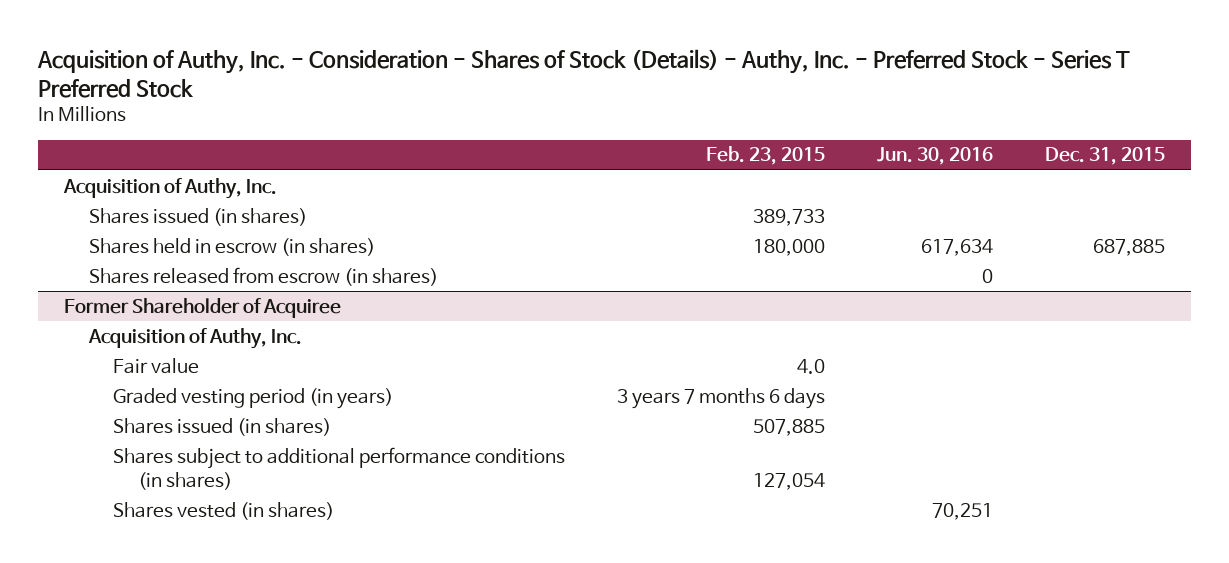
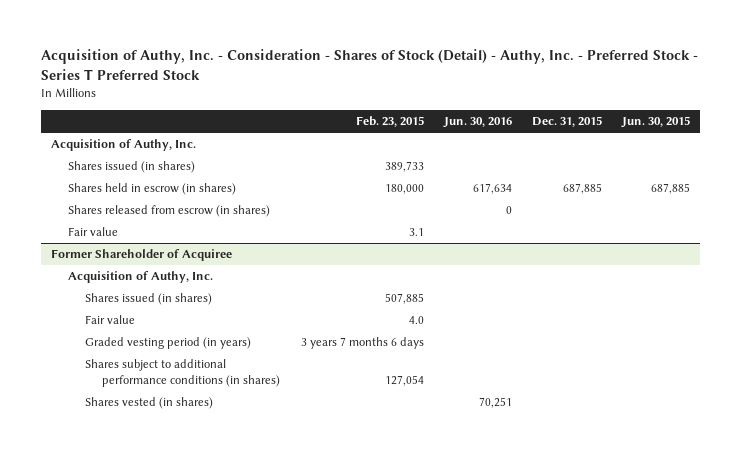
[36,48,1130,98] Acquisition of Authy, Inc. - Consideration - Shares of Stock (Details) - Authy, Inc. - Preferred Stock - Series T Preferred Stock -> [40,49,698,81] Acquisition of Authy, Inc. - Consideration - Shares of Stock (Detail) - Authy, Inc. - Preferred Stock - Series T Preferred Stock
none -> [621,116,691,129] Jun. 30, 2015
none -> [68,227,119,237] Fair value
[113,417,332,436] Shares issued (in shares) -> [85,293,213,306] Shares issued (in shares)

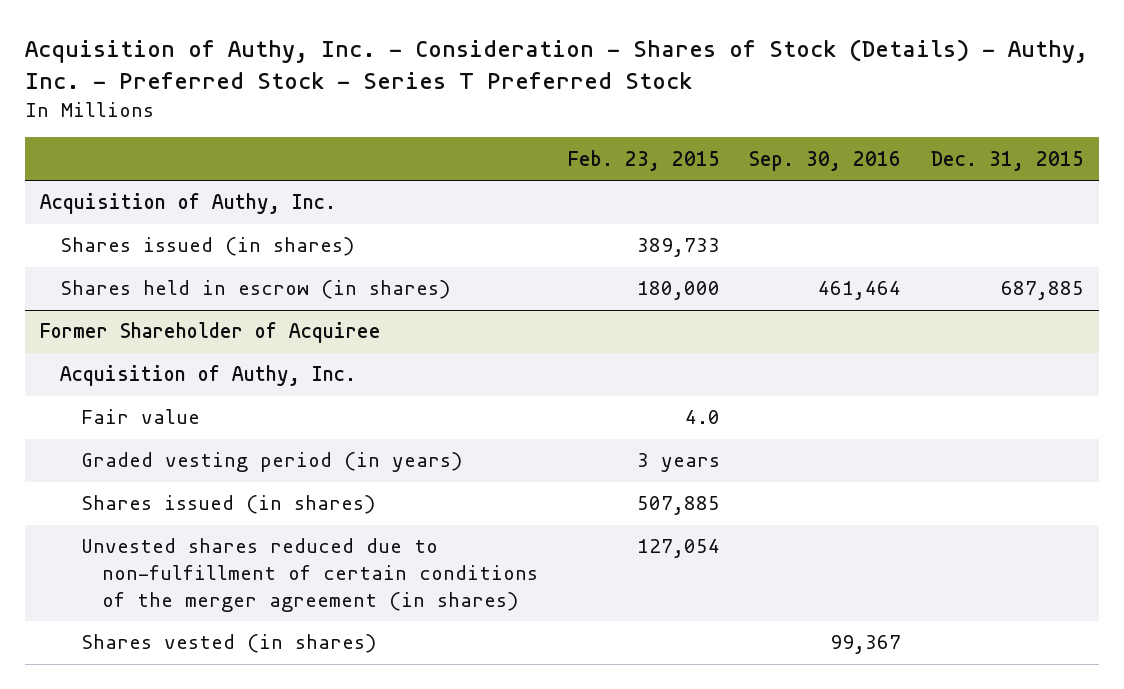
[40,49,698,81] Acquisition of Authy, Inc. - Consideration - Shares of Stock (Detail) - Authy, Inc. - Preferred Stock - Series T Preferred Stock -> [24,38,1088,89] Acquisition of Authy, Inc. - Consideration - Shares of Stock (Details) - Authy, Inc. - Preferred Stock - Series T Preferred Stock
[442,117,512,129] Jun. 30, 2016 -> none
[621,116,691,129] Jun. 30, 2015 -> none
none -> [749,150,902,171] Sep. 30, 2016
[68,205,271,218] Shares released from escrow (in shares) -> none
[68,227,119,237] Fair value -> none
[300,337,424,350] 3 years 7 months 6 days -> [636,453,720,473] 3 years
[85,293,213,306] Shares issued (in shares) -> [81,495,376,515] Shares issued (in shares)
[85,359,281,387] Shares subject to additional performance conditions (in shares) -> [81,538,538,612] Unvested shares reduced due to non-fulfillment of certain conditions of the merger agreement (in shares)

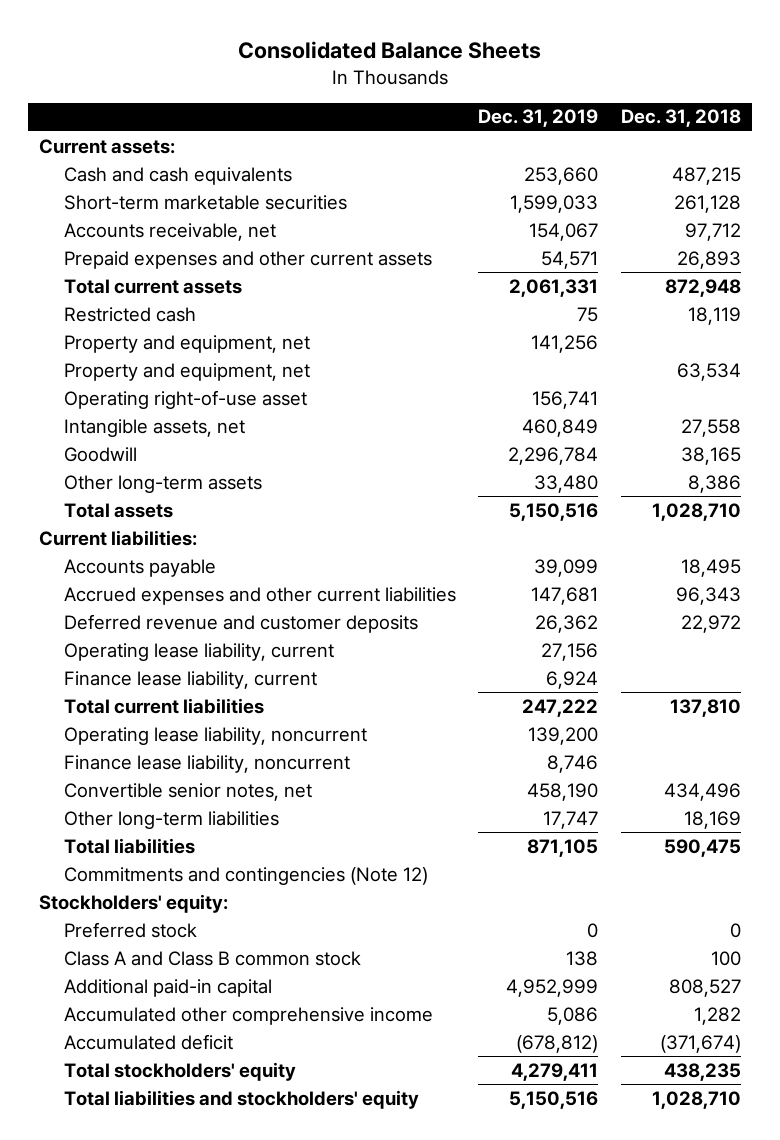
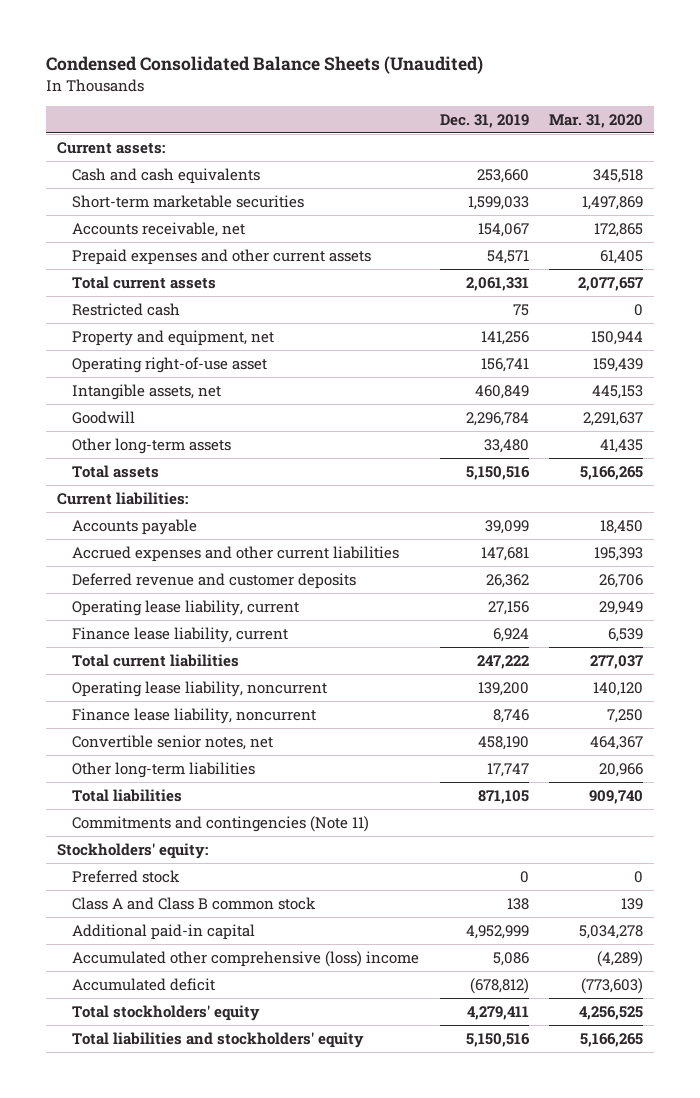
[238,40,542,59] Consolidated Balance Sheets -> [46,56,484,75] Condensed Consolidated Balance Sheets (Unaudited)
[620,109,741,128] Dec. 31, 2018 -> none
none -> [549,113,644,128] Mar. 31, 2020
[63,362,310,381] Property and equipment, net -> none
[63,866,428,885] Commitments and contingencies (Note 12) -> [72,815,370,832] Commitments and contingencies (Note 11)
[63,1006,433,1025] Accumulated other comprehensive income -> [72,950,420,967] Accumulated other comprehensive (loss) income

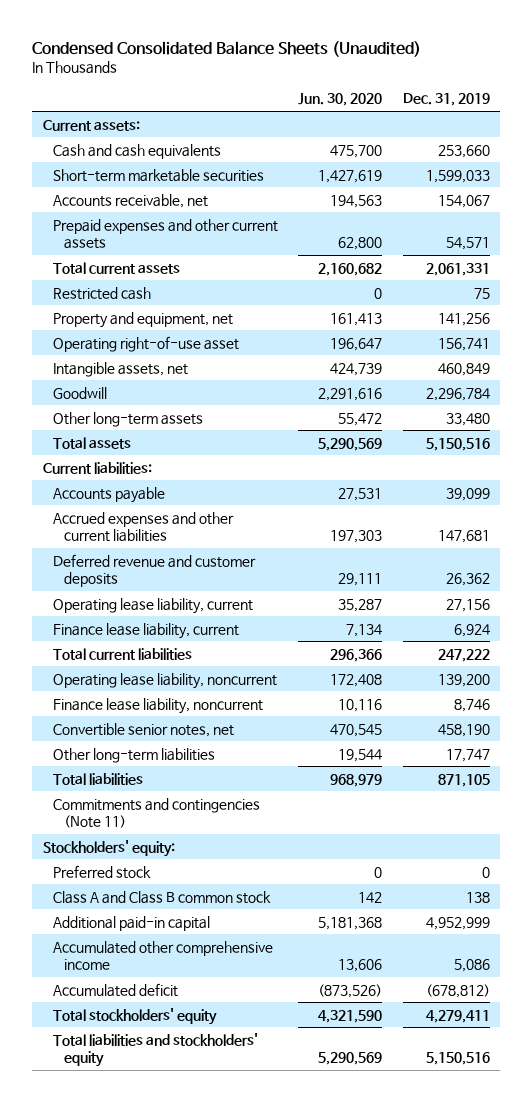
[549,113,644,128] Mar. 31, 2020 -> none
none -> [298,93,383,107] Jun. 30, 2020
[72,950,420,967] Accumulated other comprehensive (loss) income -> [53,940,274,971] Accumulated other comprehensive income

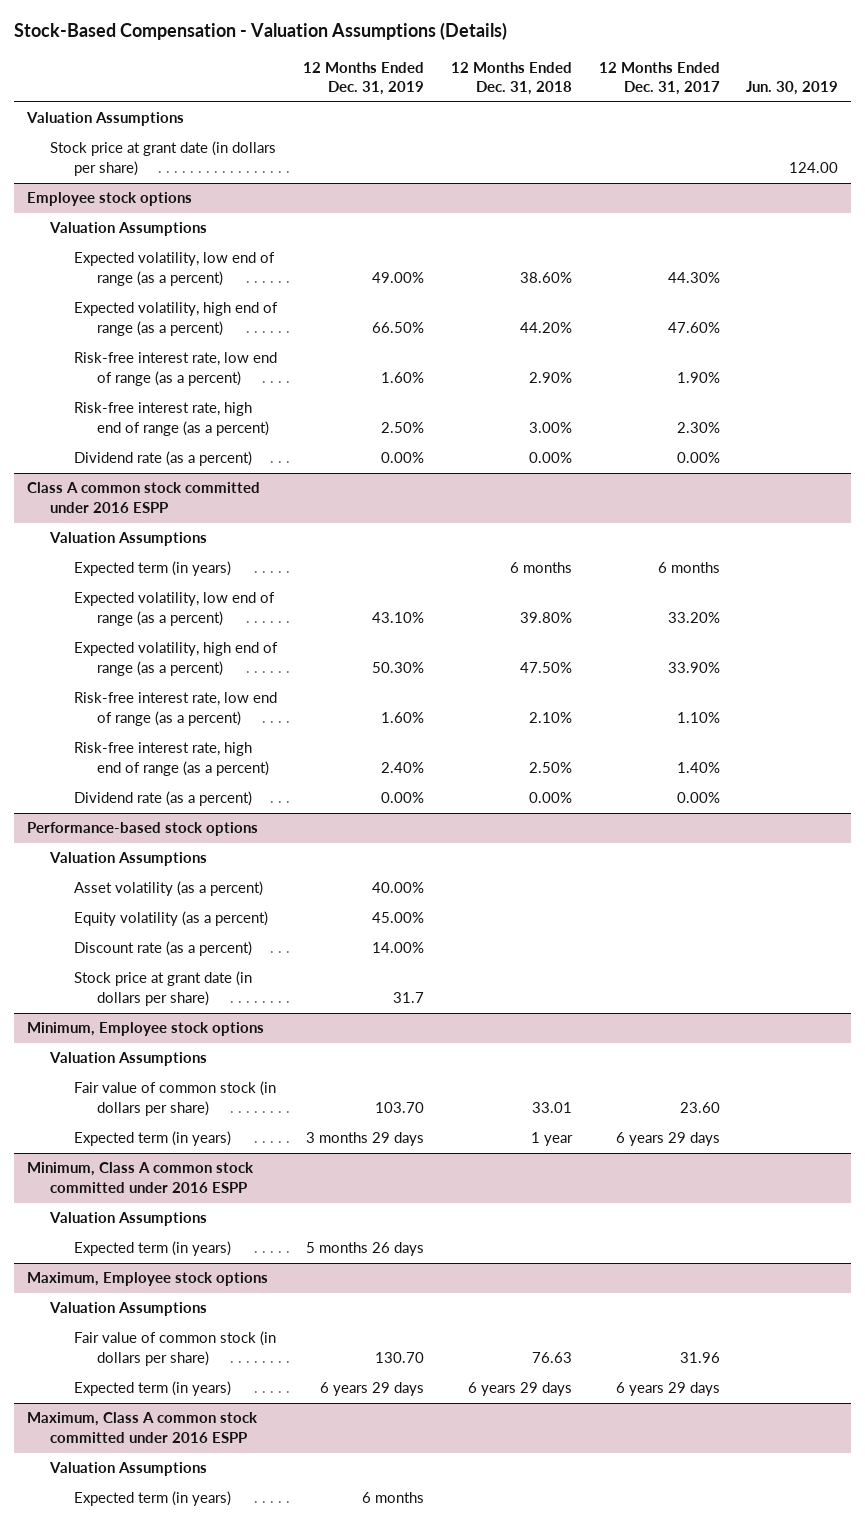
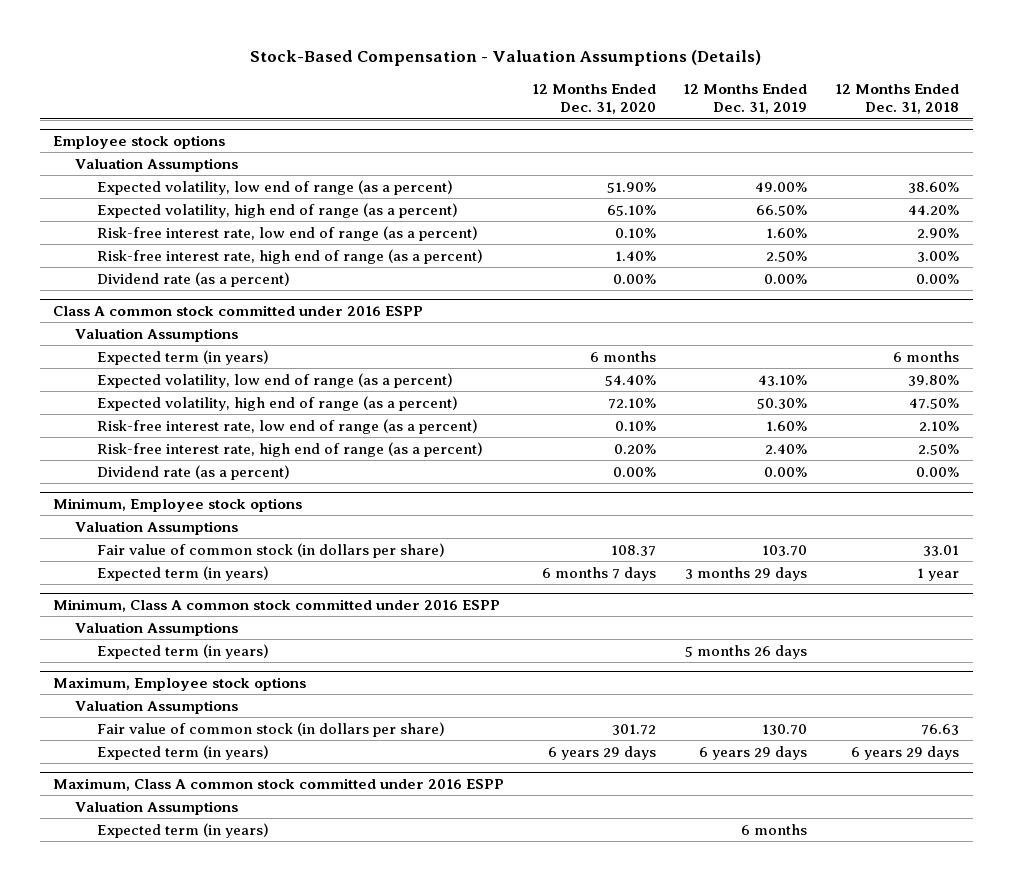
[598,61,720,96] 12 Months Ended Dec. 31, 2017 -> none
[746,81,839,96] Jun. 30, 2019 -> none
none -> [531,83,656,115] 12 Months Ended Dec. 31, 2020
[26,112,185,127] Valuation Assumptions -> none
[50,141,277,177] Stock price at grant date (in dollars per share) -> none
[27,822,259,837] Performance-based stock options -> none
[49,852,208,867] Valuation Assumptions -> none
[73,881,263,897] Asset volatility (as a percent) -> none
[73,911,268,927] Equity volatility (as a percent) -> none
[73,941,252,957] Discount rate (as a percent) -> none
[73,971,252,1007] Stock price at grant date (in dollars per share) -> none

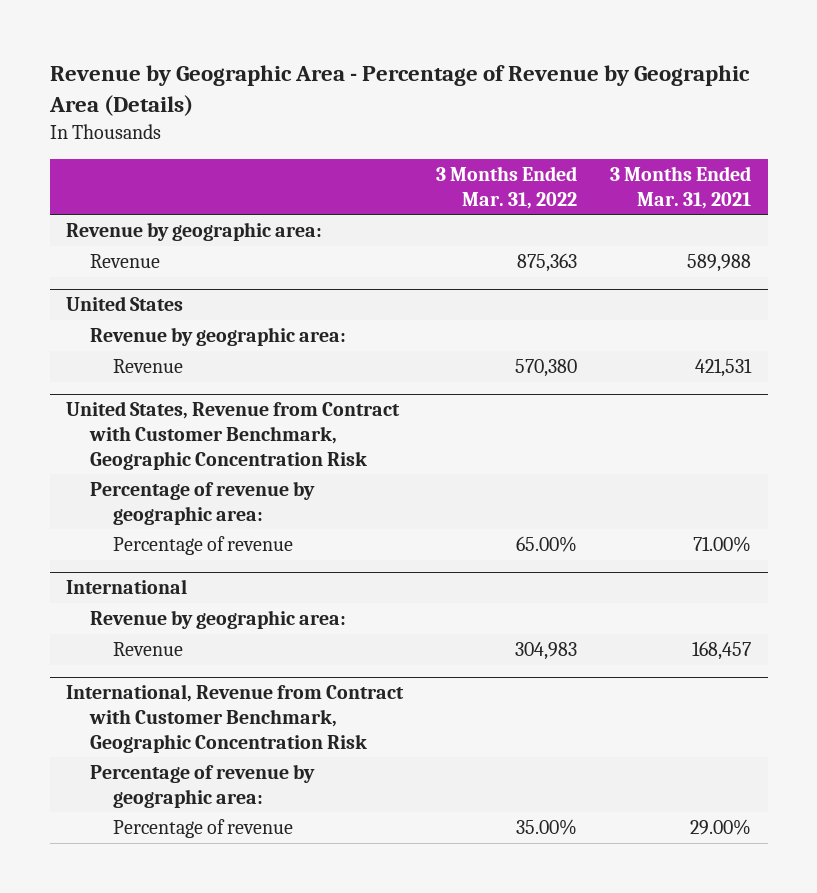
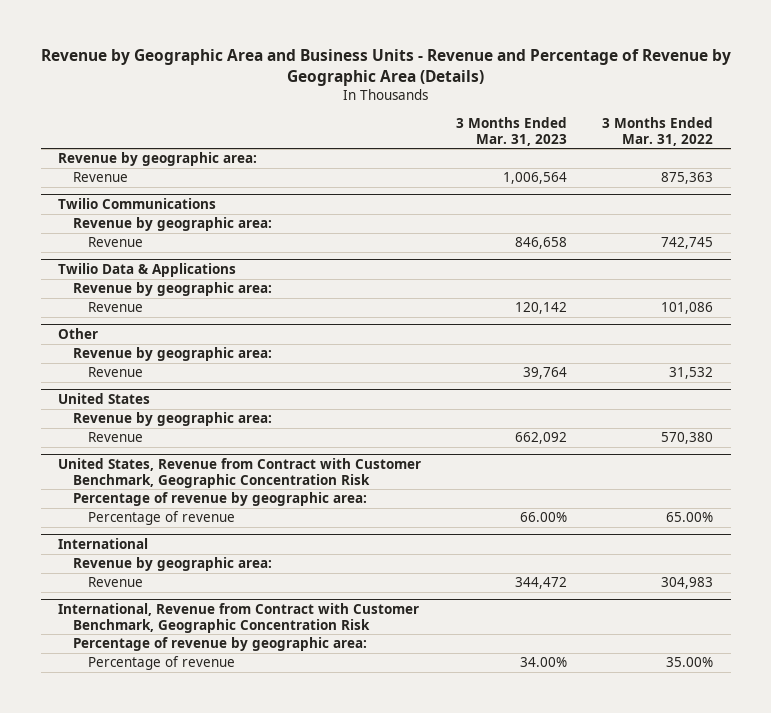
[48,64,750,116] Revenue by Geographic Area - Percentage of Revenue by Geographic Area (Details) -> [40,49,731,87] Revenue by Geographic Area and Business Units - Revenue and Percentage of Revenue by Geographic Area (Details)
[610,165,752,209] 3 Months Ended Mar. 31, 2021 -> none
none -> [456,117,568,146] 3 Months Ended Mar. 31, 2023
none -> [58,198,217,210] Twilio Communications
none -> [72,217,272,232] Revenue by geographic area:
none -> [87,237,143,248] Revenue
none -> [58,263,237,278] Twilio Data & Applications
none -> [72,282,272,297] Revenue by geographic area:
none -> [87,302,143,313] Revenue
none -> [58,328,99,340] Other
none -> [72,347,272,362] Revenue by geographic area:
none -> [87,367,143,378] Revenue

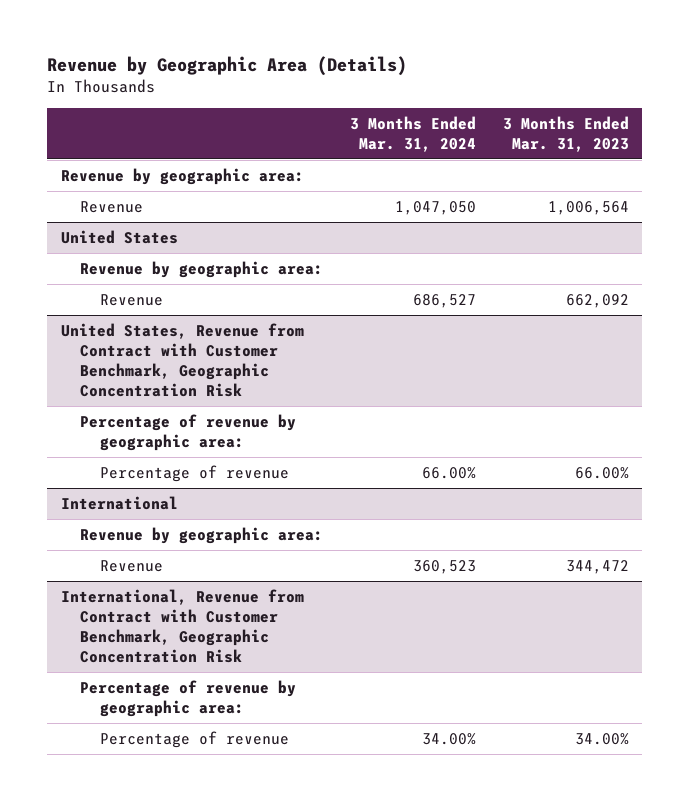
[40,49,731,87] Revenue by Geographic Area and Business Units - Revenue and Percentage of Revenue by Geographic Area (Details) -> [47,56,408,77] Revenue by Geographic Area (Details)
[602,117,714,146] 3 Months Ended Mar. 31, 2022 -> none
none -> [349,115,476,152] 3 Months Ended Mar. 31, 2024
[58,198,217,210] Twilio Communications -> none
[72,217,272,232] Revenue by geographic area: -> none
[87,237,143,248] Revenue -> none
[58,263,237,278] Twilio Data & Applications -> none
[72,282,272,297] Revenue by geographic area: -> none
[87,302,143,313] Revenue -> none
[58,328,99,340] Other -> none
[72,347,272,362] Revenue by geographic area: -> none
[87,367,143,378] Revenue -> none

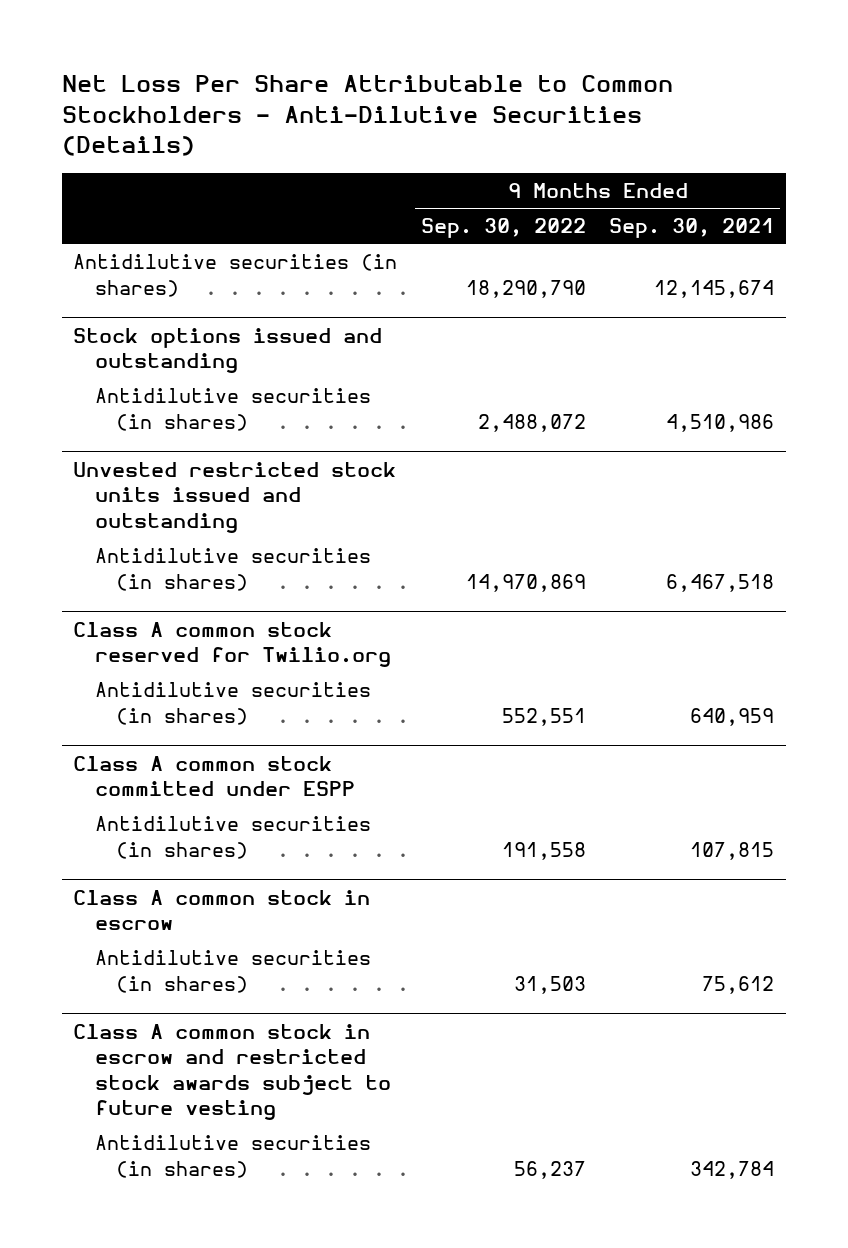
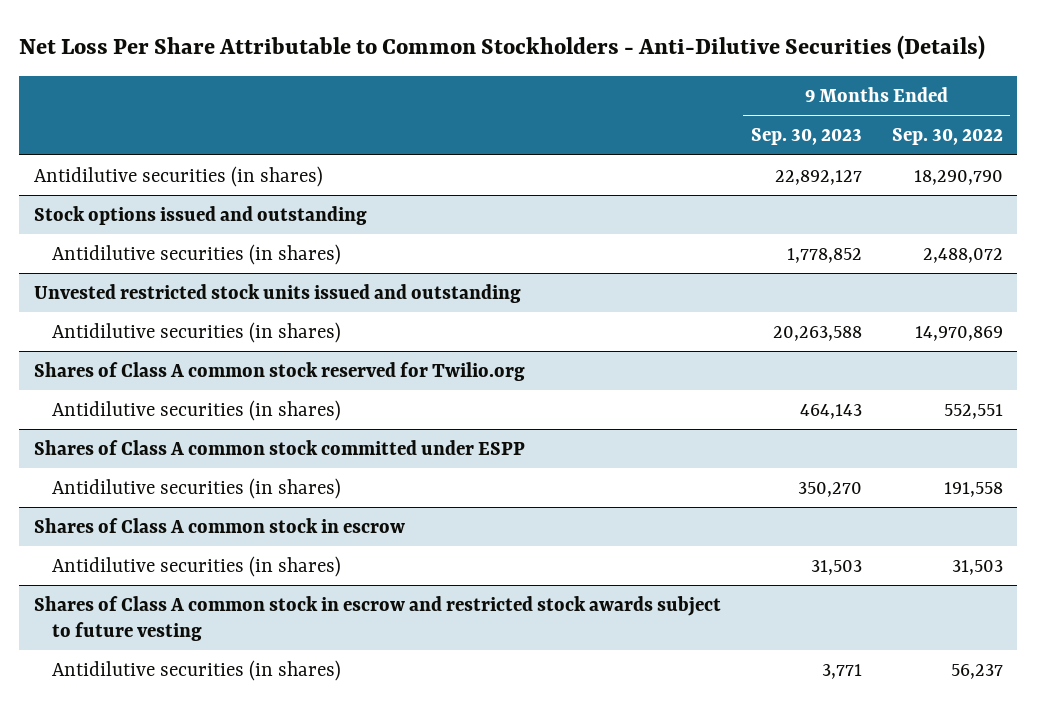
[609,218,775,239] Sep. 30, 2021 -> none
none -> [750,128,862,146] Sep. 30, 2023
[73,621,391,668] Class A common stock reserved for Twilio.org -> [34,361,526,381] Shares of Class A common stock reserved for Twilio.org
[73,755,355,797] Class A common stock committed under ESPP -> [34,439,526,455] Shares of Class A common stock committed under ESPP
[73,889,371,931] Class A common stock in escrow -> [34,517,406,533] Shares of Class A common stock in escrow
[73,1023,391,1121] Class A common stock in escrow and restricted stock awards subject to future vesting -> [34,595,722,641] Shares of Class A common stock in escrow and restricted stock awards subject to future vesting

